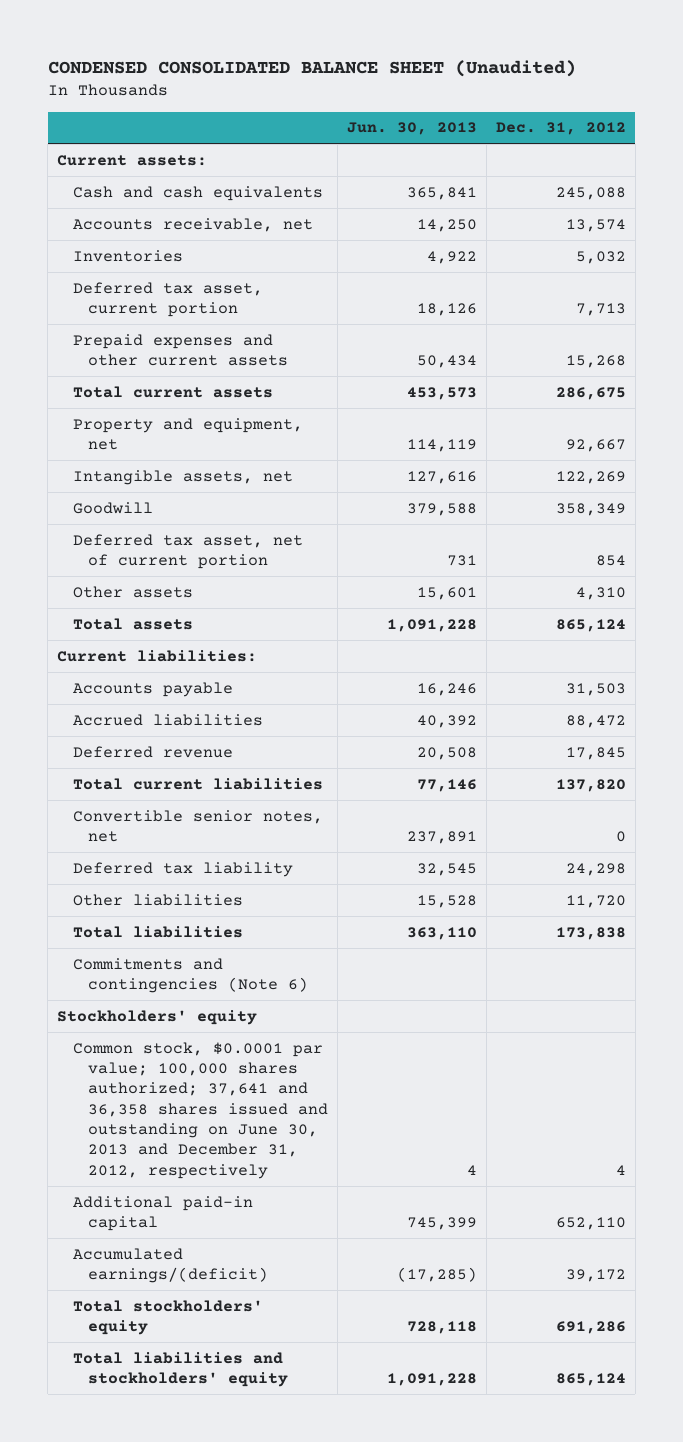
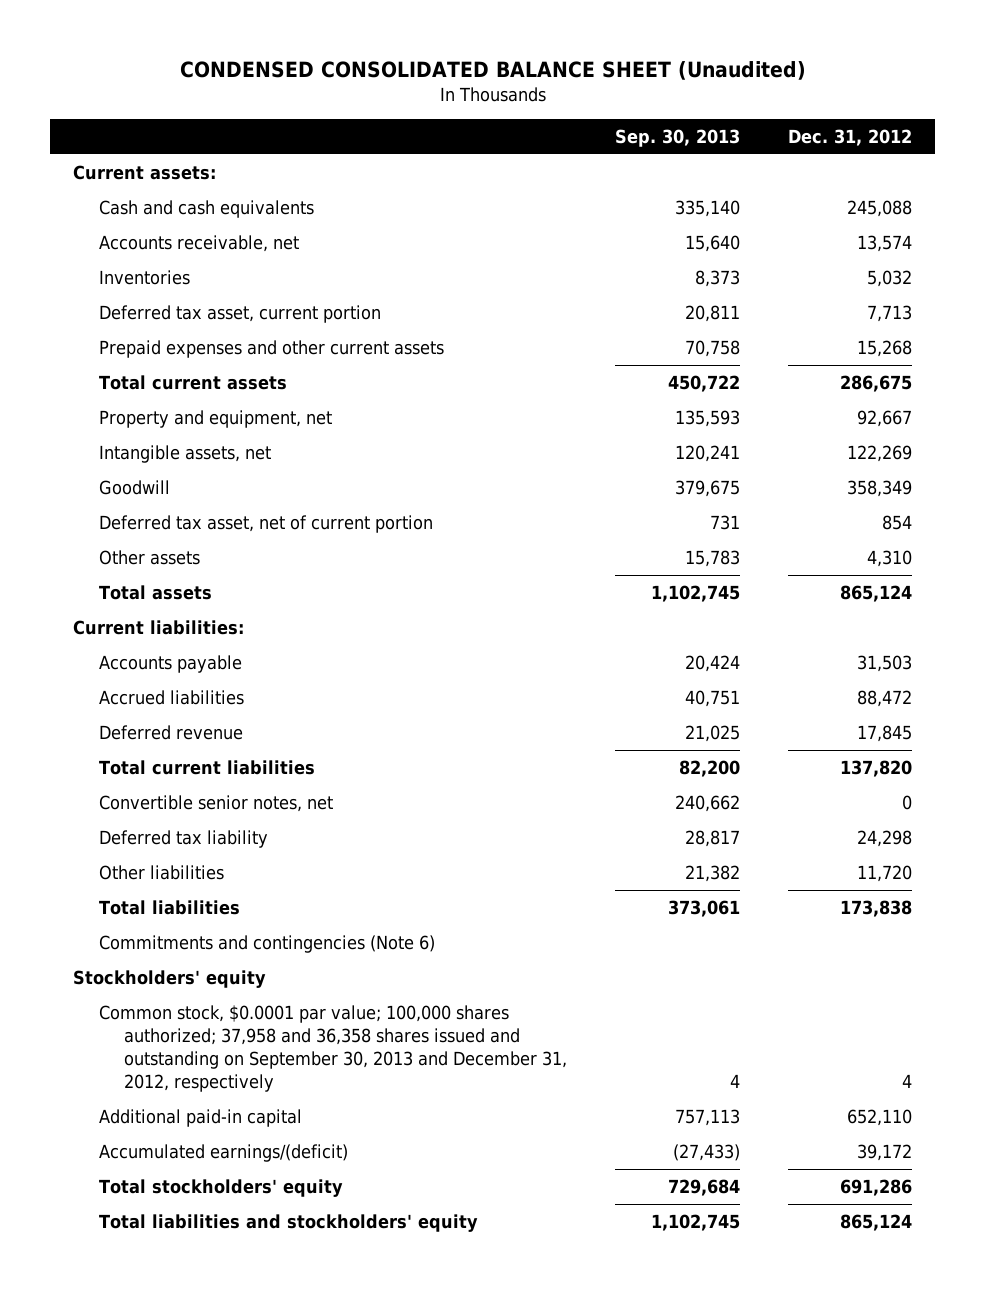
[347,122,478,136] Jun. 30, 2013 -> none
none -> [614,129,740,148] Sep. 30, 2013
[72,1041,329,1179] Common stock, $0.0001 par value; 100,000 shares authorized; 37,641 and 36,358 shares issued and outstanding on June 30, 2013 and December 31, 2012, respectively -> [98,1004,568,1093] Common stock, $0.0001 par value; 100,000 shares authorized; 37,958 and 36,358 shares issued and outstanding on September 30, 2013 and December 31, 2012, respectively

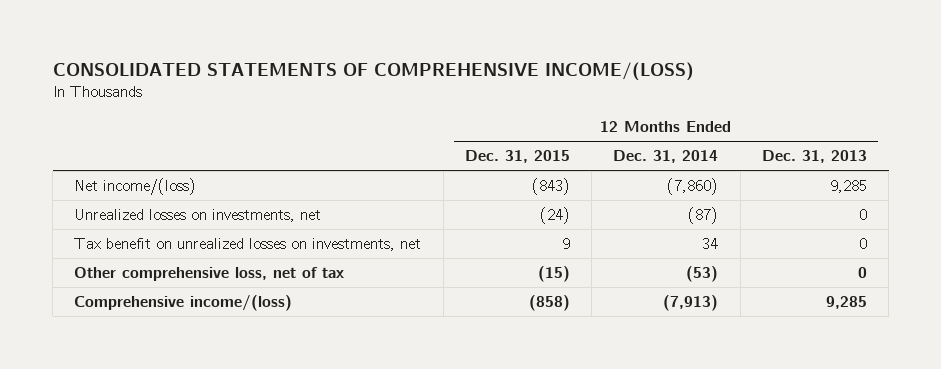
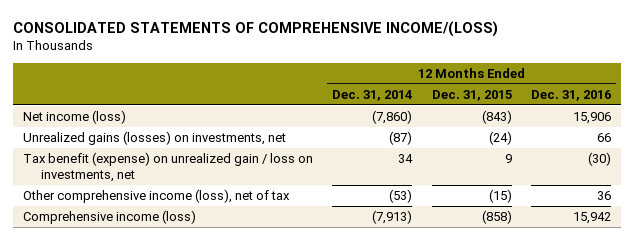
[762,149,868,163] Dec. 31, 2013 -> none
none -> [531,89,612,101] Dec. 31, 2016
[74,177,197,195] Net income/(loss) -> [22,110,126,125] Net income (loss)
[74,208,322,222] Unrealized losses on investments, net -> [22,131,286,146] Unrealized gains (losses) on investments, net
[74,237,422,251] Tax benefit on unrealized losses on investments, net -> [22,152,313,183] Tax benefit (expense) on unrealized gain / loss on investments, net
[74,266,345,281] Other comprehensive loss, net of tax -> [22,189,290,204] Other comprehensive income (loss), net of tax
[74,294,293,311] Comprehensive income/(loss) -> [22,210,196,225] Comprehensive income (loss)

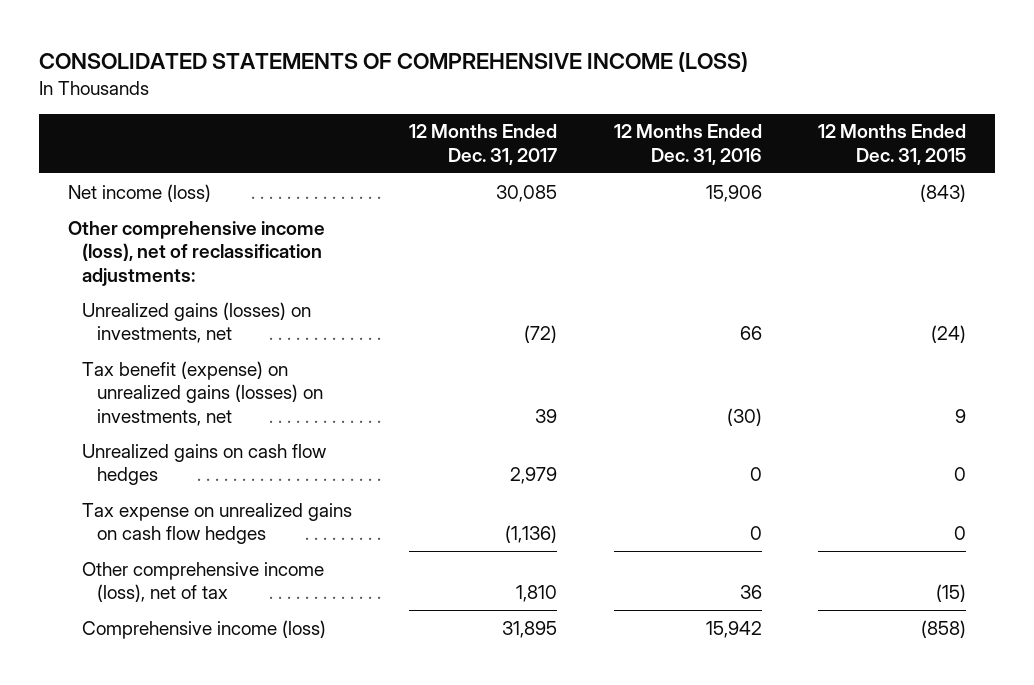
[12,20,498,37] CONSOLIDATED STATEMENTS OF COMPREHENSIVE INCOME/(LOSS) -> [39,51,749,72] CONSOLIDATED STATEMENTS OF COMPREHENSIVE INCOME (LOSS)
[332,89,413,101] Dec. 31, 2014 -> none
none -> [408,124,557,165] 12 Months Ended Dec. 31, 2017
none -> [67,220,325,286] Other comprehensive income (loss), net of reclassification adjustments:
[22,152,313,183] Tax benefit (expense) on unrealized gain / loss on investments, net -> [82,360,323,426] Tax benefit (expense) on unrealized gains (losses) on investments, net
none -> [82,443,327,486] Unrealized gains on cash flow hedges
none -> [82,502,353,545] Tax expense on unrealized gains on cash flow hedges

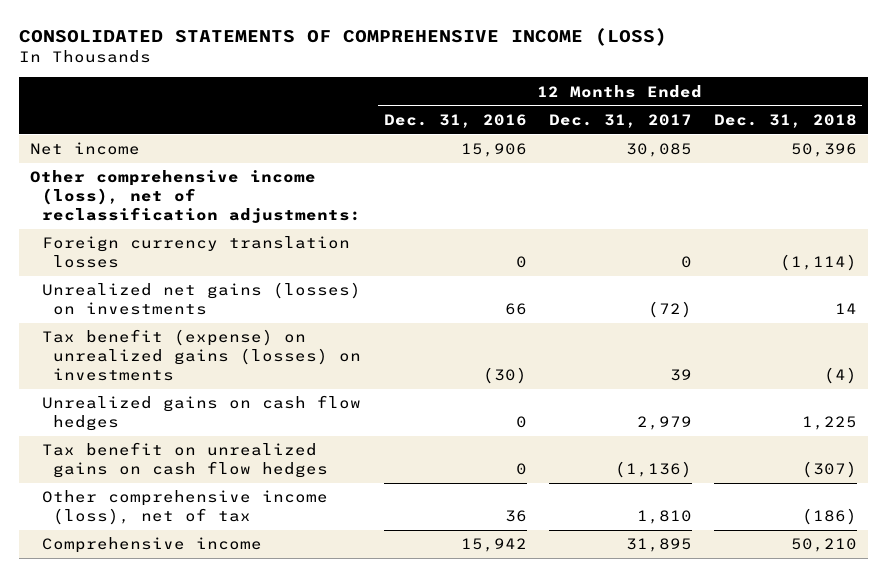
[818,124,967,165] 12 Months Ended Dec. 31, 2015 -> none
none -> [713,113,857,128] Dec. 31, 2018
[67,183,211,202] Net income (loss) -> [29,142,140,156] Net income
none -> [41,236,350,269] Foreign currency translation losses
[82,301,312,344] Unrealized gains (losses) on investments, net -> [41,282,361,316] Unrealized net gains (losses) on investments
[82,360,323,426] Tax benefit (expense) on unrealized gains (losses) on investments, net -> [41,329,362,382] Tax benefit (expense) on unrealized gains (losses) on investments
[82,502,353,545] Tax expense on unrealized gains on cash flow hedges -> [41,442,329,479] Tax benefit on unrealized gains on cash flow hedges
[82,619,327,639] Comprehensive income (loss) -> [41,537,262,554] Comprehensive income

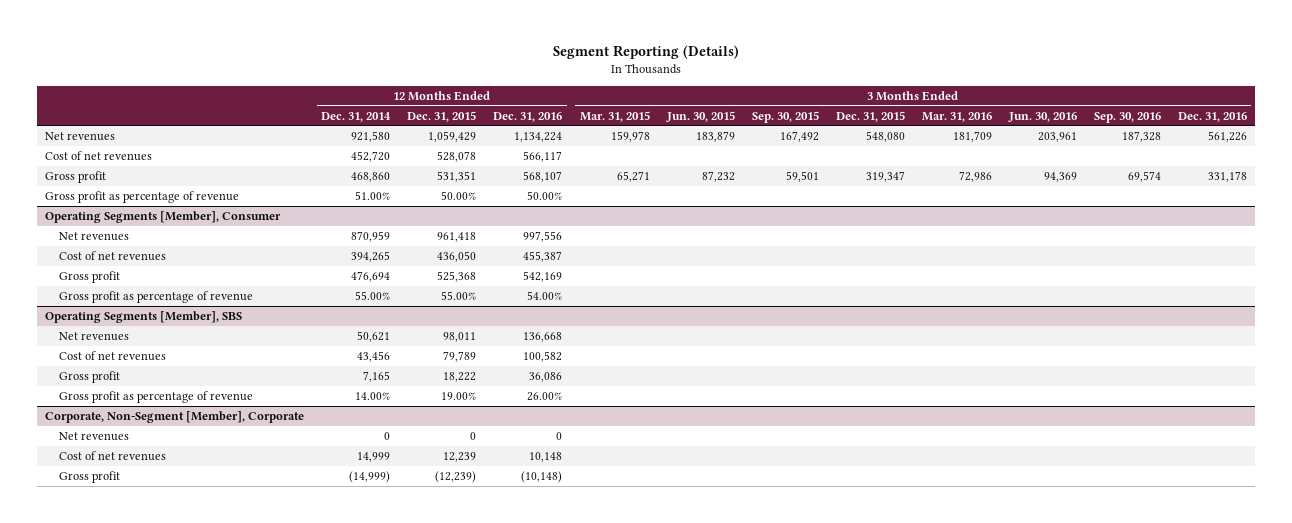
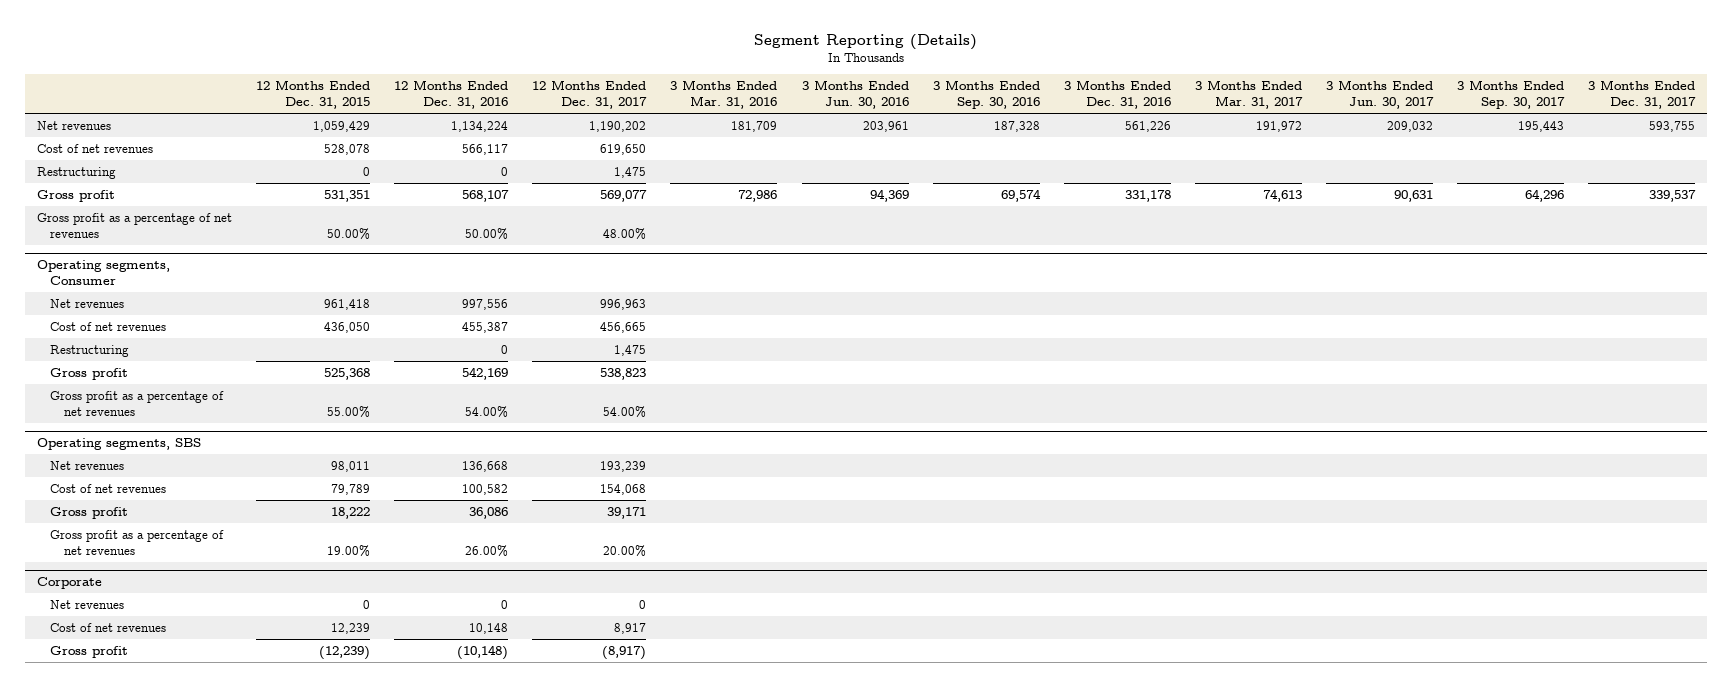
[321,111,392,122] Dec. 31, 2014 -> none
[579,110,650,122] Mar. 31, 2015 -> none
[665,110,735,122] Jun. 30, 2015 -> none
[751,110,819,123] Sep. 30, 2015 -> none
[835,110,905,122] Dec. 31, 2015 -> none
none -> [532,80,648,110] 12 Months Ended Dec. 31, 2017
none -> [1194,80,1303,110] 3 Months Ended Mar. 31, 2017
none -> [1325,80,1434,110] 3 Months Ended Jun. 30, 2017
none -> [1456,80,1565,110] 3 Months Ended Sep. 30, 2017
none -> [1588,80,1697,110] 3 Months Ended Dec. 31, 2017
none -> [37,166,117,179] Restructuring
[45,190,240,203] Gross profit as percentage of revenue -> [37,212,233,238] Gross profit as a percentage of net revenues
[45,210,282,223] Operating Segments [Member], Consumer -> [37,259,171,286] Operating segments, Consumer
none -> [50,344,130,357] Restructuring
[59,290,254,303] Gross profit as percentage of revenue -> [50,390,225,416] Gross profit as a percentage of net revenues
[45,310,243,323] Operating Segments [Member], SBS -> [37,437,202,450] Operating segments, SBS
[45,410,305,423] Corporate, Non-Segment [Member], Corporate -> none
[59,390,254,403] Gross profit as percentage of revenue -> [50,529,225,555] Gross profit as a percentage of net revenues
none -> [37,576,103,589] Corporate

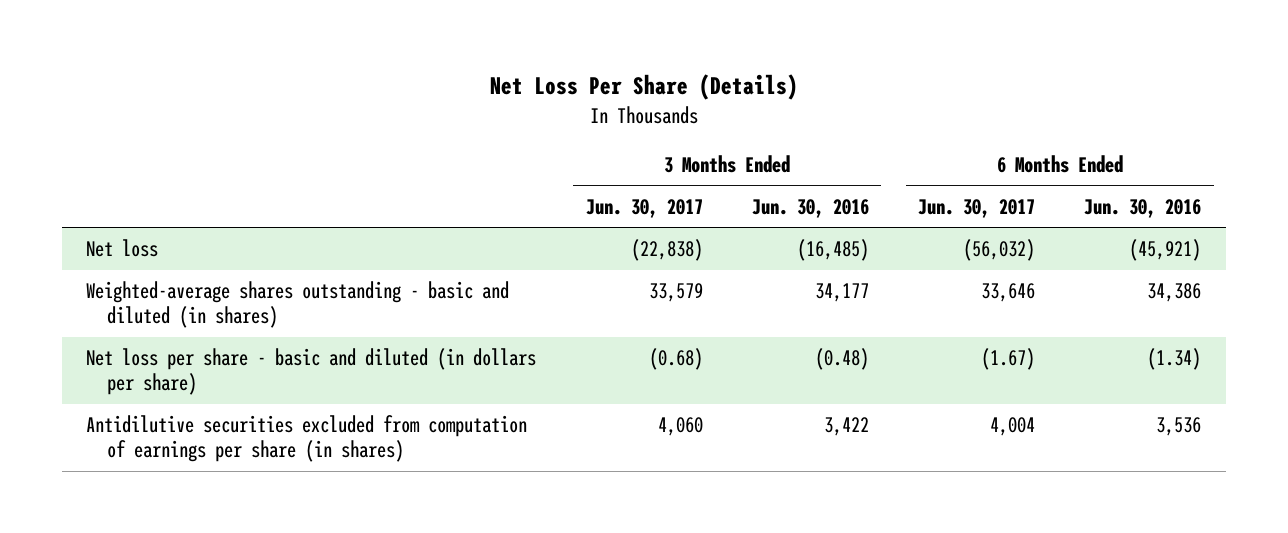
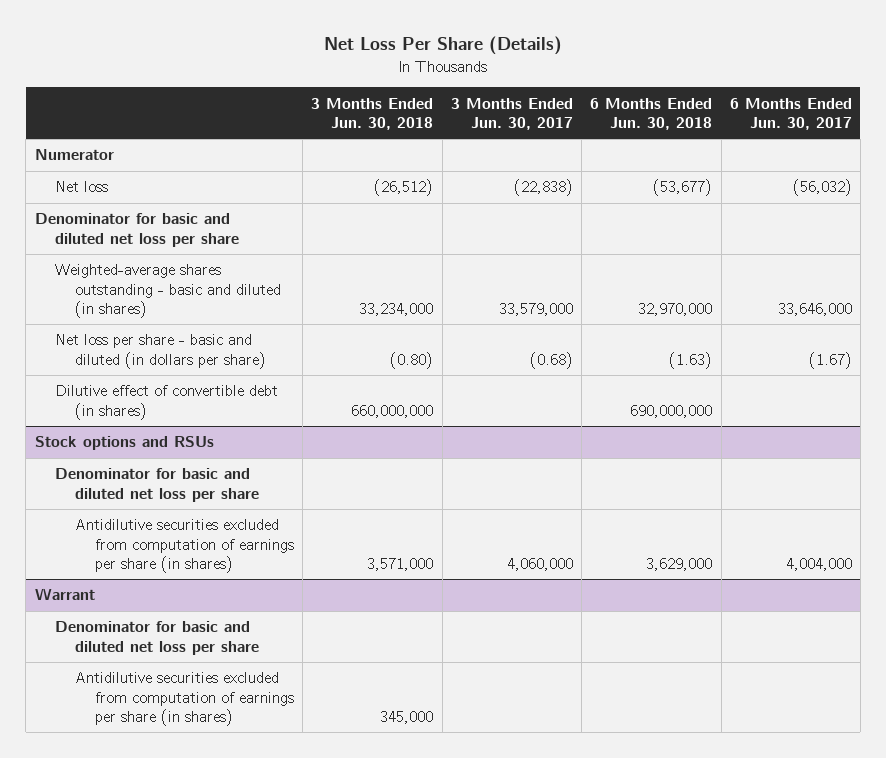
[751,198,869,218] Jun. 30, 2016 -> none
[1084,198,1202,218] Jun. 30, 2016 -> none
none -> [311,97,434,131] 3 Months Ended Jun. 30, 2018
none -> [590,97,713,131] 6 Months Ended Jun. 30, 2018
none -> [34,149,114,161] Numerator
none -> [34,213,239,247] Denominator for basic and diluted net loss per share
[648,283,703,303] 33,579 -> [498,303,573,317] 33,579,000
[981,283,1036,303] 33,646 -> [777,303,852,317] 33,646,000
none -> [54,385,278,420] Dilutive effect of convertible debt (in shares)
none -> [34,436,214,451] Stock options and RSUs
none -> [54,468,259,502] Denominator for basic and diluted net loss per share
[657,417,703,437] 4,060 -> [506,558,573,572] 4,060,000
[990,417,1036,437] 4,004 -> [785,558,852,572] 4,004,000
none -> [34,588,95,601] Warrant
none -> [54,621,259,655] Denominator for basic and diluted net loss per share
none -> [74,672,294,727] Antidilutive securities excluded from computation of earnings per share (in shares)

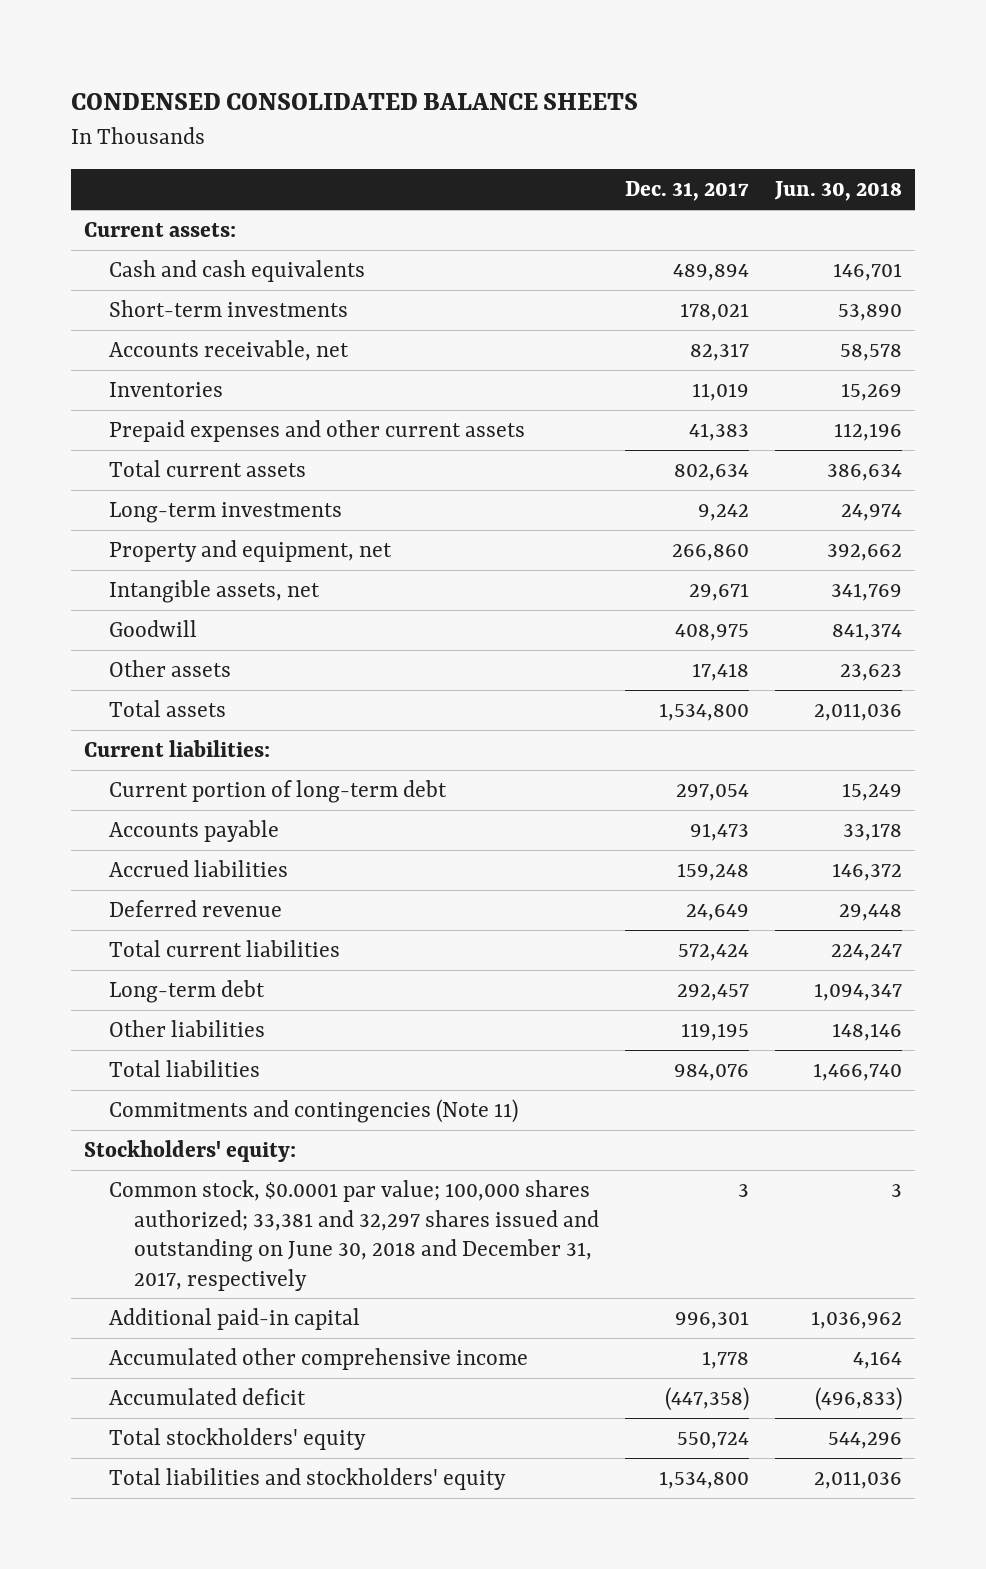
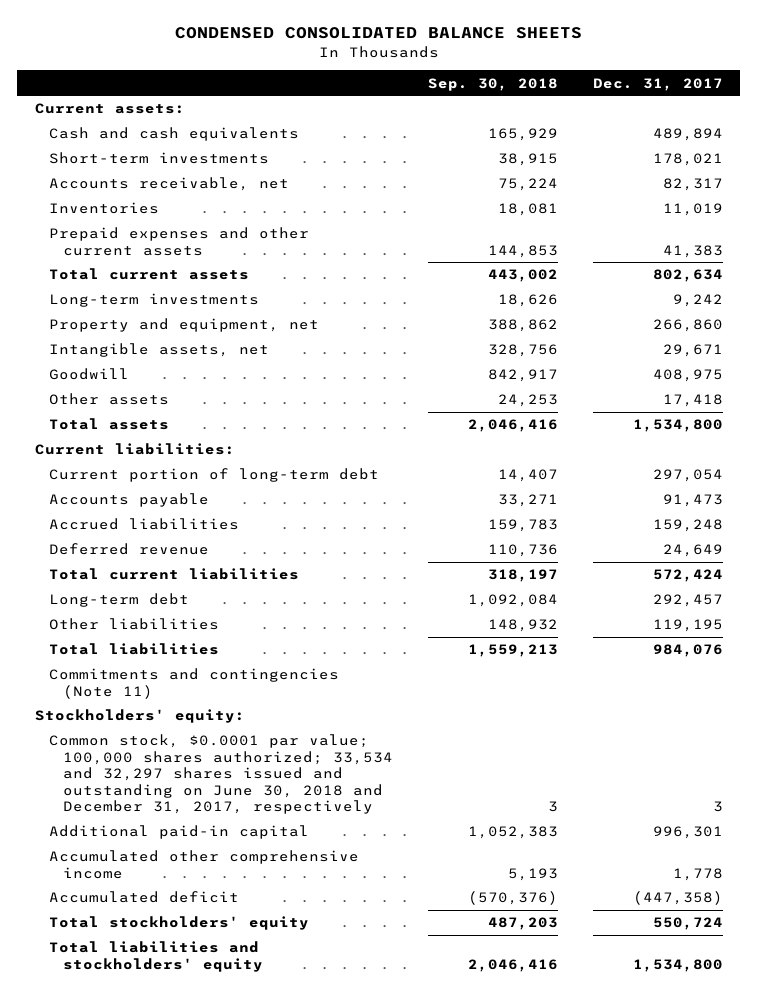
[774,181,903,202] Jun. 30, 2018 -> none
none -> [427,77,558,91] Sep. 30, 2018
[108,1180,599,1291] Common stock, $0.0001 par value; 100,000 shares authorized; 33,381 and 32,297 shares issued and outstanding on June 30, 2018 and December 31, 2017, respectively -> [48,734,393,815] Common stock, $0.0001 par value; 100,000 shares authorized; 33,534 and 32,297 shares issued and outstanding on June 30, 2018 and December 31, 2017, respectively

